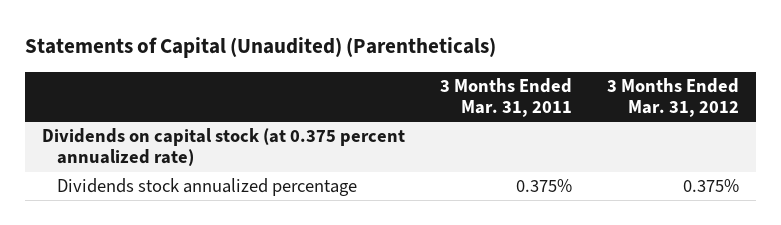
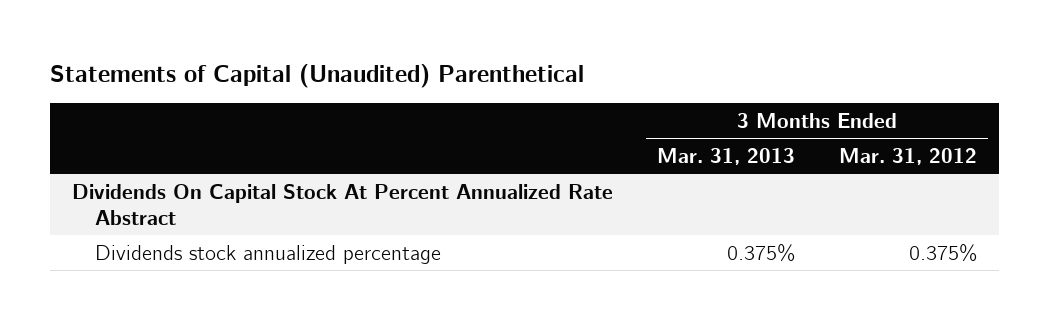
[24,37,496,59] Statements of Capital (Unaudited) (Parentheticals) -> [49,64,584,89] Statements of Capital (Unaudited) Parenthetical
[439,77,572,117] 3 Months Ended Mar. 31, 2011 -> none
none -> [657,148,796,166] Mar. 31, 2013
[42,128,406,167] Dividends on capital stock (at 0.375 percent annualized rate) -> [71,183,613,226] Dividends On Capital Stock At Percent Annualized Rate Abstract

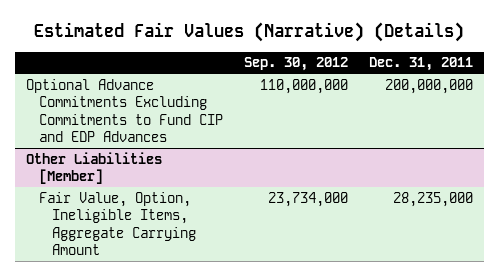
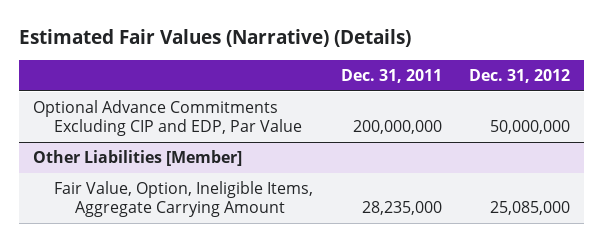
[244,57,349,72] Sep. 30, 2012 -> none
none -> [469,68,571,83] Dec. 31, 2012
[25,78,223,143] Optional Advance Commitments Excluding Commitments to Fund CIP and EDP Advances -> [32,100,302,136] Optional Advance Commitments Excluding CIP and EDP, Par Value

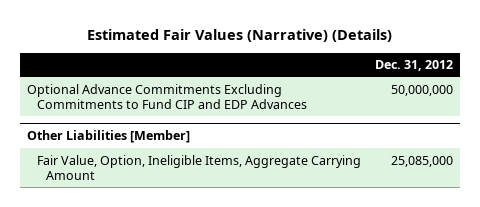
[340,68,442,83] Dec. 31, 2011 -> none
[32,100,302,136] Optional Advance Commitments Excluding CIP and EDP, Par Value -> [27,83,307,109] Optional Advance Commitments Excluding Commitments to Fund CIP and EDP Advances

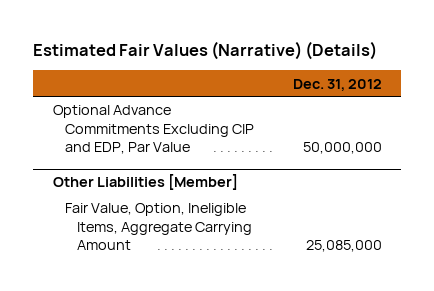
[27,83,307,109] Optional Advance Commitments Excluding Commitments to Fund CIP and EDP Advances -> [52,105,254,155] Optional Advance Commitments Excluding CIP and EDP, Par Value

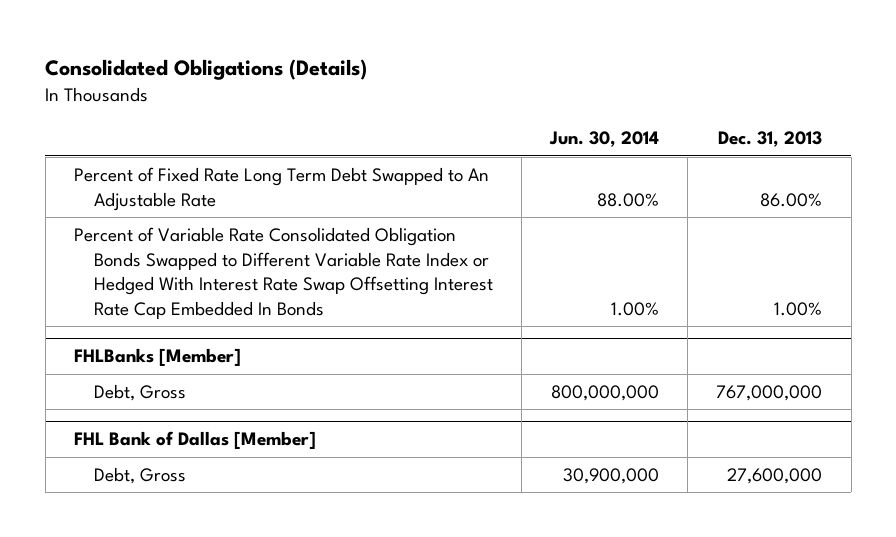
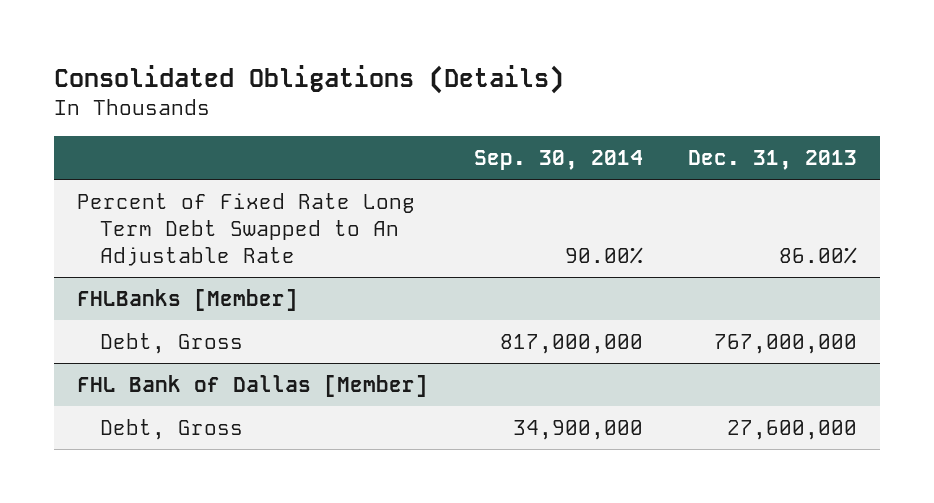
[549,131,660,148] Jun. 30, 2014 -> none
none -> [473,150,643,171] Sep. 30, 2014
[73,227,493,319] Percent of Variable Rate Consolidated Obligation Bonds Swapped to Different Variable Rate Index or Hedged With Interest Rate Swap Offsetting Interest Rate Cap Embedded In Bonds -> none

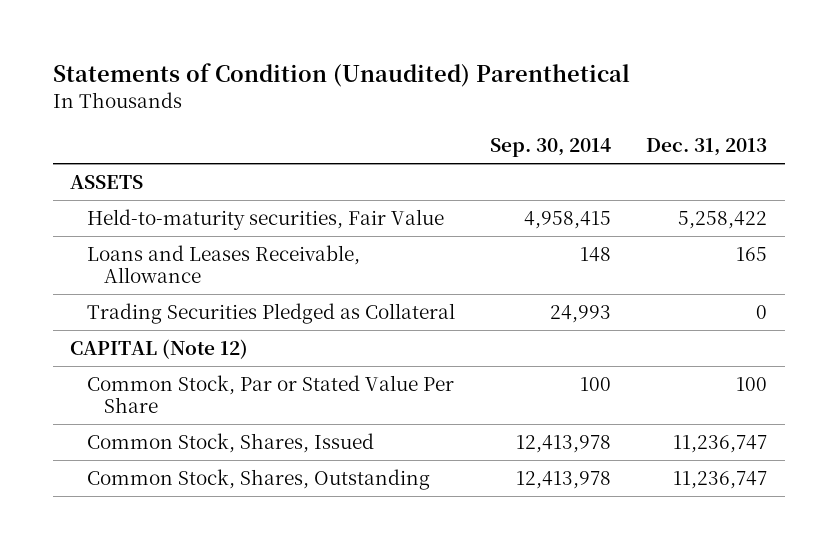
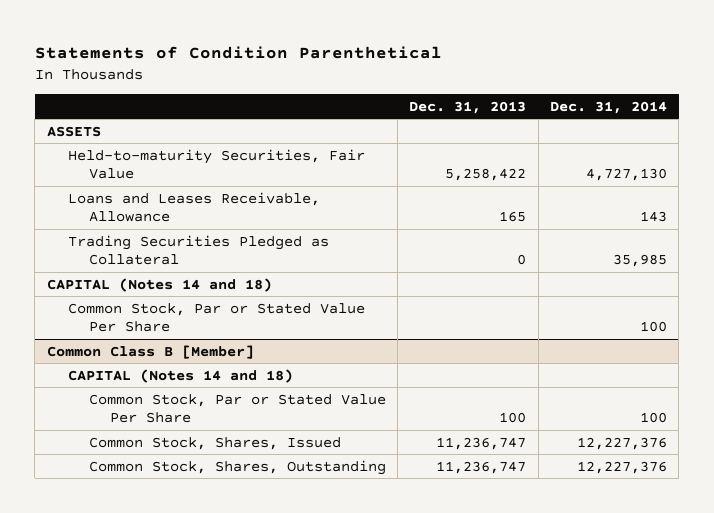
[52,63,630,88] Statements of Condition (Unaudited) Parenthetical -> [34,46,442,60] Statements of Condition Parenthetical
[490,138,612,158] Sep. 30, 2014 -> none
none -> [550,100,668,114] Dec. 31, 2014
[87,208,445,230] Held-to-maturity securities, Fair Value -> [67,148,365,180] Held-to-maturity Securities, Fair Value
[70,338,249,359] CAPITAL (Note 12) -> none
none -> [46,277,272,292] CAPITAL (Notes 14 and 18)
none -> [67,302,365,333] Common Stock, Par or Stated Value Per Share
none -> [46,344,254,359] Common Class B [Member]
none -> [67,368,293,383] CAPITAL (Notes 14 and 18)

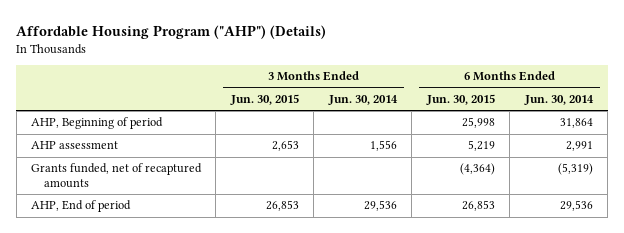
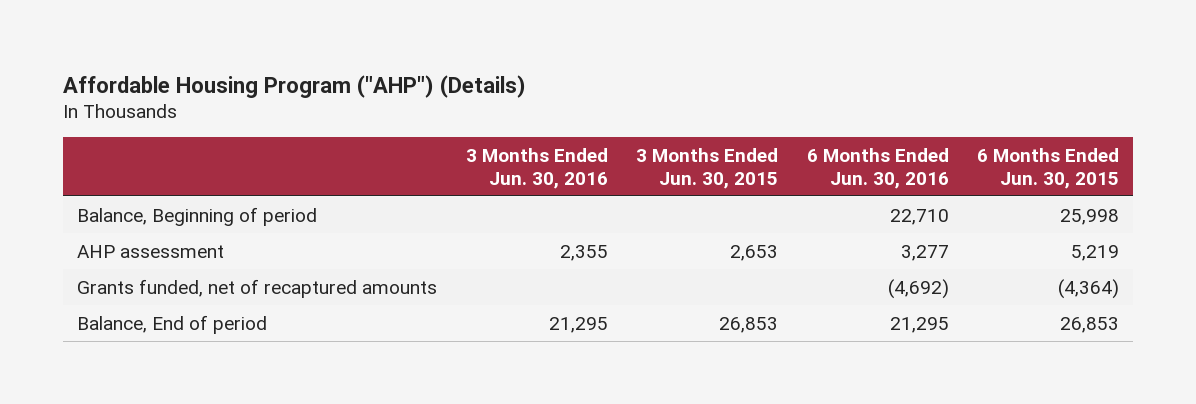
[327,94,398,105] Jun. 30, 2014 -> none
[523,94,594,105] Jun. 30, 2014 -> none
none -> [465,147,608,189] 3 Months Ended Jun. 30, 2016
none -> [806,147,949,189] 6 Months Ended Jun. 30, 2016
[31,117,164,130] AHP, Beginning of period -> [77,206,318,226] Balance, Beginning of period
[31,200,132,213] AHP, End of period -> [77,314,268,334] Balance, End of period

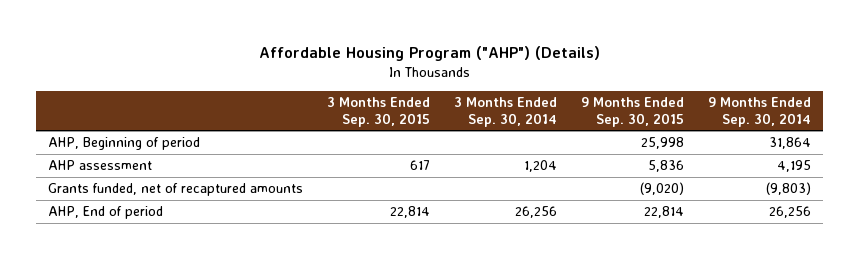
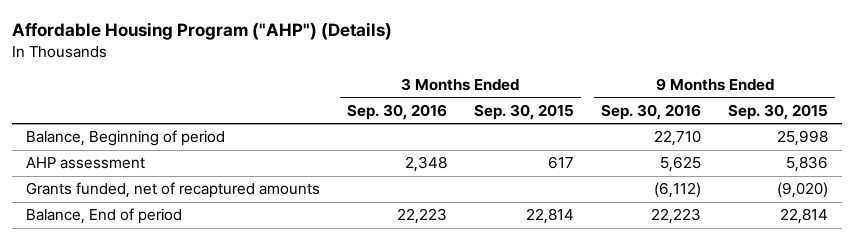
[454,97,558,127] 3 Months Ended Sep. 30, 2014 -> none
[708,97,812,127] 9 Months Ended Sep. 30, 2014 -> none
none -> [346,103,447,120] Sep. 30, 2016
none -> [601,103,702,120] Sep. 30, 2016
[48,137,201,151] AHP, Beginning of period -> [25,130,225,147] Balance, Beginning of period
[48,206,164,220] AHP, End of period -> [25,208,182,225] Balance, End of period

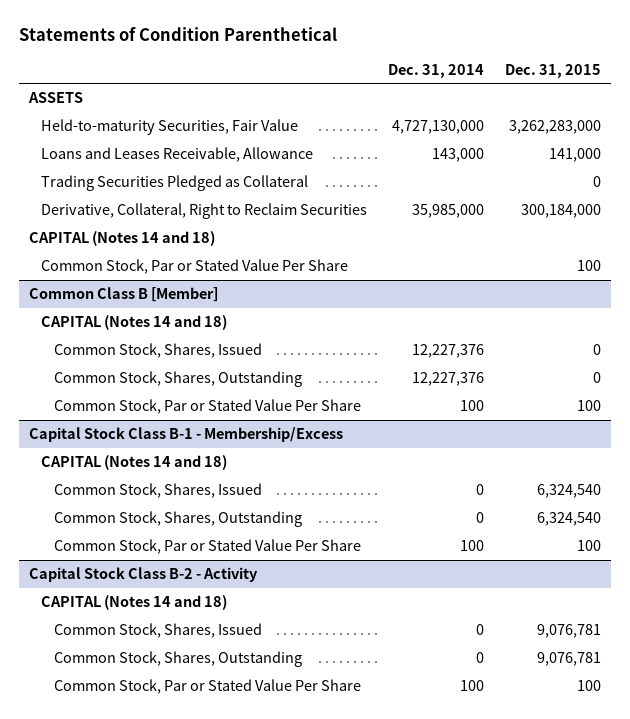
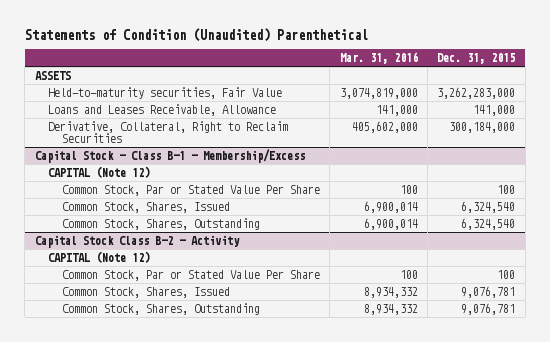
[19,27,338,42] Statements of Condition Parenthetical -> [24,27,368,42] Statements of Condition (Unaudited) Parenthetical
[388,63,485,78] Dec. 31, 2014 -> none
none -> [339,52,418,65] Mar. 31, 2016
[41,119,299,136] Held-to-maturity Securities, Fair Value -> [48,86,283,99] Held-to-maturity securities, Fair Value
[41,175,309,192] Trading Securities Pledged as Collateral -> none
[29,231,216,247] CAPITAL (Notes 14 and 18) -> none
[41,259,349,275] Common Stock, Par or Stated Value Per Share -> none
[29,287,219,303] Common Class B [Member] -> none
[41,315,228,331] CAPITAL (Notes 14 and 18) -> none
[53,343,262,359] Common Stock, Shares, Issued -> none
[53,371,302,388] Common Stock, Shares, Outstanding -> none
none -> [34,148,305,163] Capital Stock - Class B-1 - Membership/Excess
none -> [48,165,151,178] CAPITAL (Note 12)
[29,427,344,443] Capital Stock Class B-1 - Membership/Excess -> none
[41,455,228,471] CAPITAL (Notes 14 and 18) -> none
[53,539,361,555] Common Stock, Par or Stated Value Per Share -> none
[41,595,228,611] CAPITAL (Notes 14 and 18) -> none
none -> [48,250,151,263] CAPITAL (Note 12)
[53,679,361,695] Common Stock, Par or Stated Value Per Share -> [62,269,321,281] Common Stock, Par or Stated Value Per Share

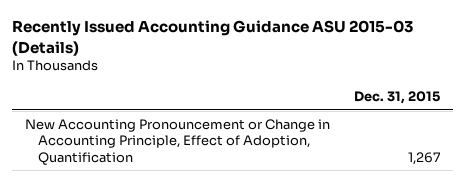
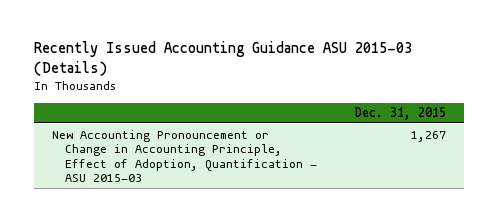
[24,118,330,165] New Accounting Pronouncement or Change in Accounting Principle, Effect of Adoption, Quantification -> [52,129,318,183] New Accounting Pronouncement or Change in Accounting Principle, Effect of Adoption, Quantification - ASU 2015-03

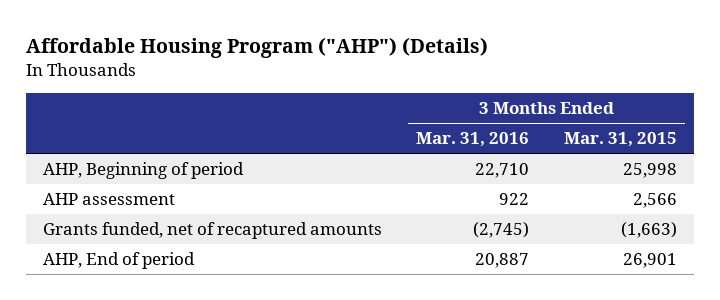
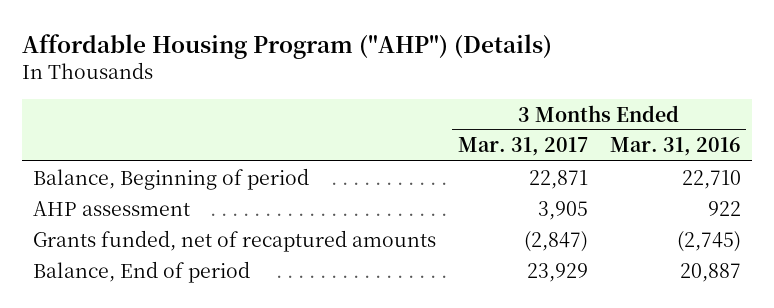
[563,132,677,148] Mar. 31, 2015 -> none
none -> [457,137,588,157] Mar. 31, 2017
[43,162,245,180] AHP, Beginning of period -> [33,167,310,190] Balance, Beginning of period
[43,252,196,270] AHP, End of period -> [33,260,251,283] Balance, End of period

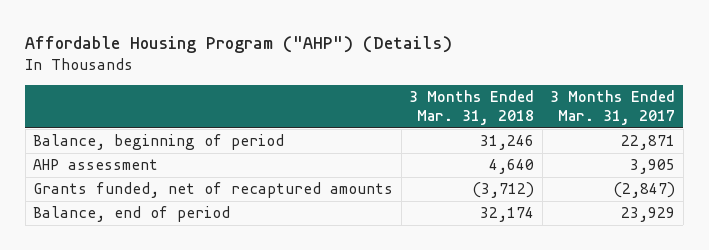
[609,137,741,157] Mar. 31, 2016 -> none
none -> [409,90,535,126] 3 Months Ended Mar. 31, 2018
[33,167,310,190] Balance, Beginning of period -> [33,134,285,151] Balance, beginning of period
[33,260,251,283] Balance, End of period -> [33,206,231,223] Balance, end of period

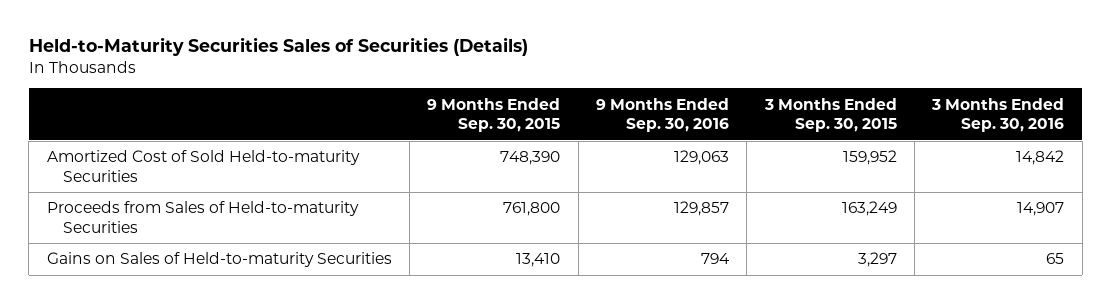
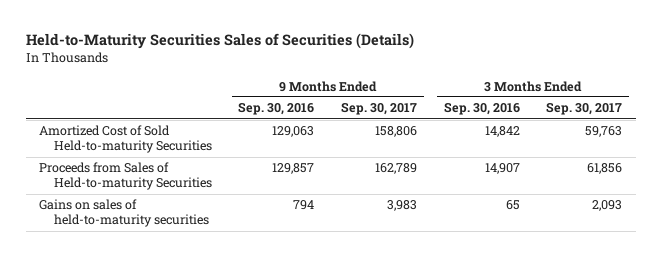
[427,97,561,133] 9 Months Ended Sep. 30, 2015 -> none
[763,97,897,133] 3 Months Ended Sep. 30, 2015 -> none
none -> [340,102,417,116] Sep. 30, 2017
none -> [546,102,623,116] Sep. 30, 2017
[46,252,392,268] Gains on Sales of Held-to-maturity Securities -> [39,199,209,228] Gains on sales of held-to-maturity securities

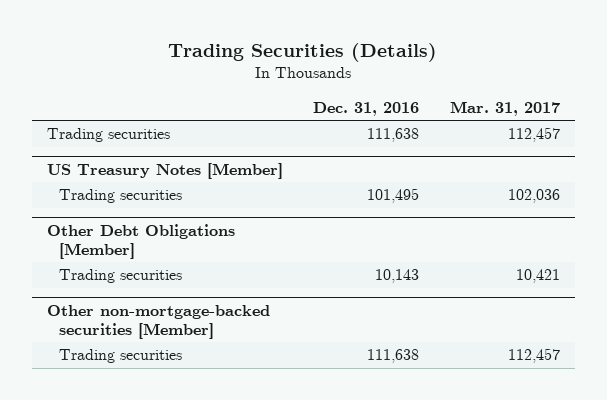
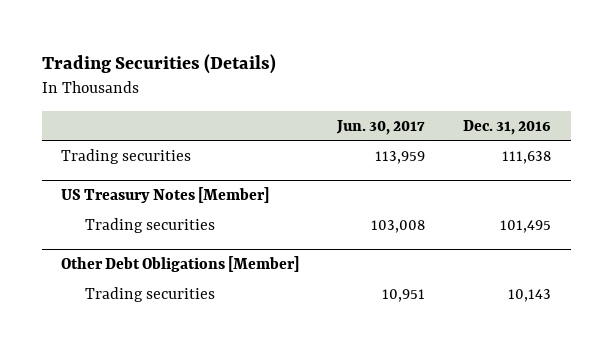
[449,100,560,116] Mar. 31, 2017 -> none
none -> [336,119,426,135] Jun. 30, 2017
[47,304,271,339] Other non-mortgage-backed securities [Member] -> none
[58,349,182,364] Trading securities -> none

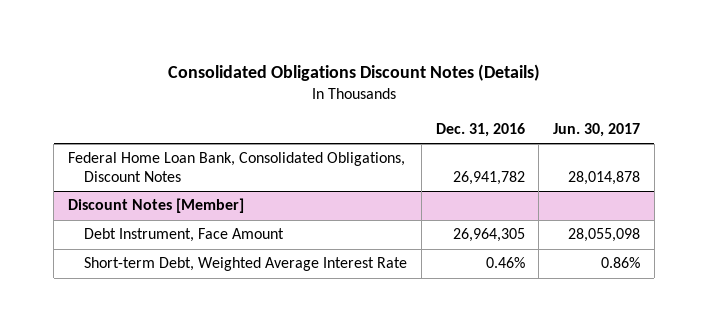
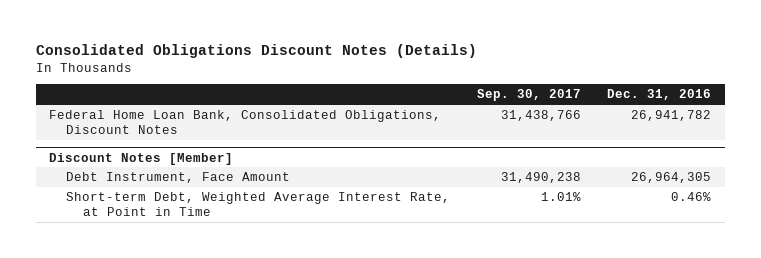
[552,123,640,138] Jun. 30, 2017 -> none
none -> [476,89,581,102] Sep. 30, 2017
[84,257,408,272] Short-term Debt, Weighted Average Interest Rate -> [66,191,451,217] Short-term Debt, Weighted Average Interest Rate, at Point in Time

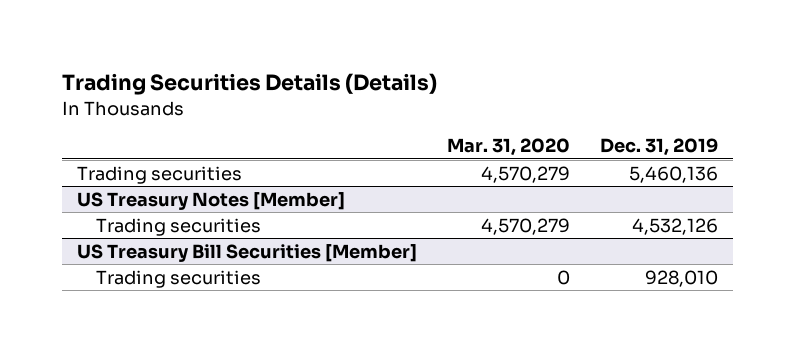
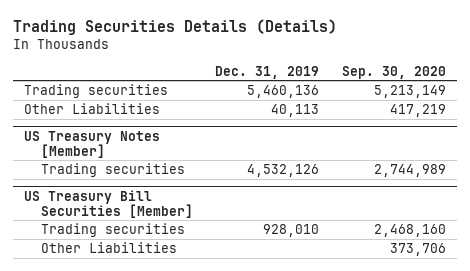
[446,138,570,157] Mar. 31, 2020 -> none
none -> [342,65,447,79] Sep. 30, 2020
none -> [24,102,161,114] Other Liabilities
none -> [40,241,177,253] Other Liabilities

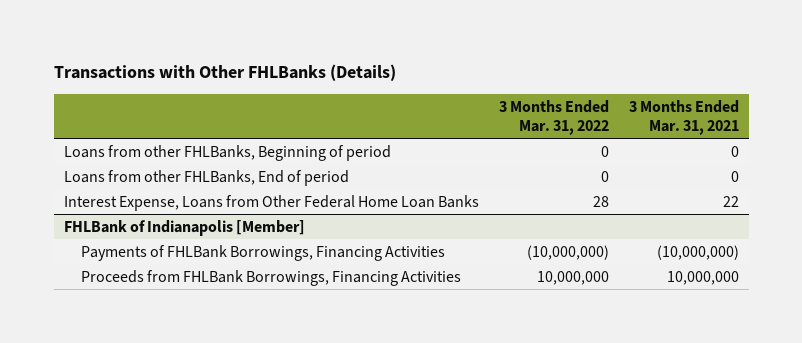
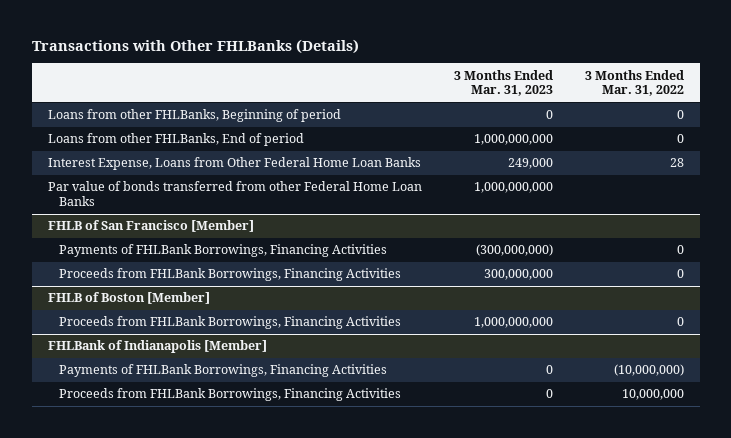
[628,99,739,135] 3 Months Ended Mar. 31, 2021 -> none
none -> [453,69,553,97] 3 Months Ended Mar. 31, 2023
none -> [47,181,422,207] Par value of bonds transferred from other Federal Home Loan Banks
none -> [47,220,254,233] FHLB of San Francisco [Member]
none -> [59,244,388,258] Payments of FHLBank Borrowings, Financing Activities
none -> [59,268,402,282] Proceeds from FHLBank Borrowings, Financing Activities
none -> [47,292,210,305] FHLB of Boston [Member]
none -> [59,316,402,330] Proceeds from FHLBank Borrowings, Financing Activities

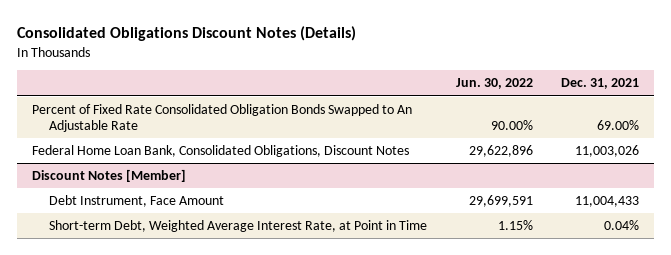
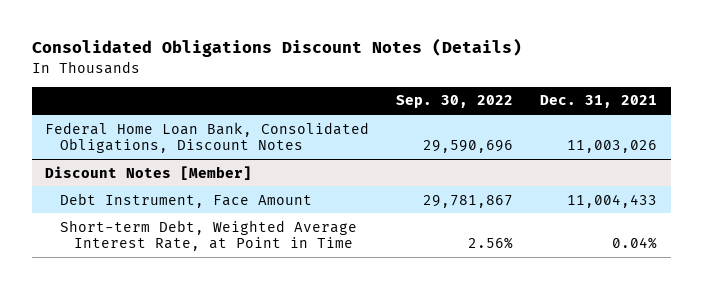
[455,78,533,90] Jun. 30, 2022 -> none
none -> [396,95,514,109] Sep. 30, 2022
[31,104,412,133] Percent of Fixed Rate Consolidated Obligation Bonds Swapped to An Adjustable Rate -> none

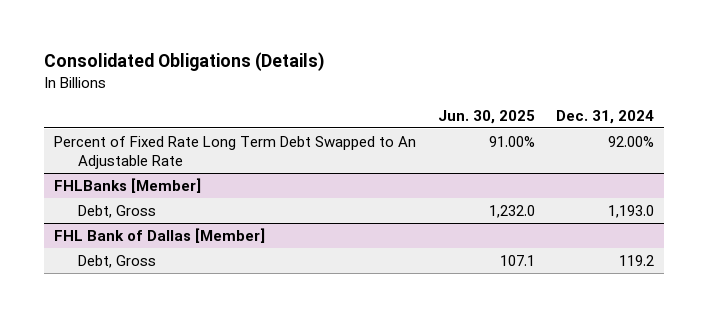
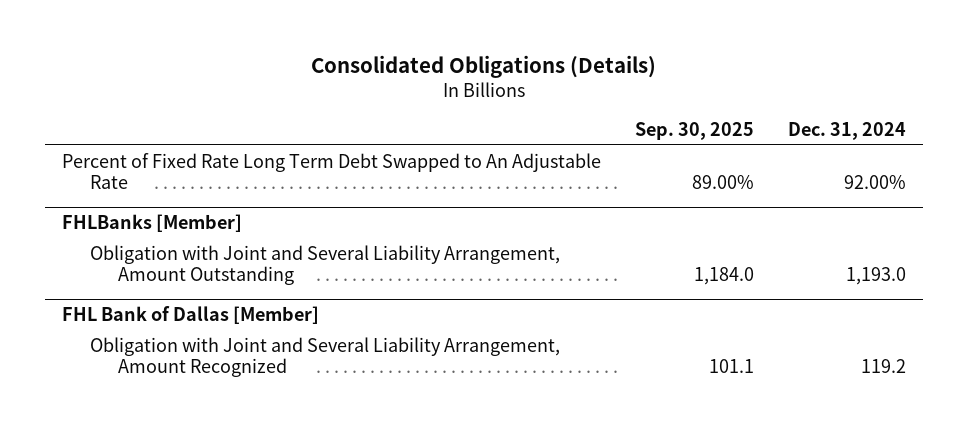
[437,109,535,124] Jun. 30, 2025 -> none
none -> [634,122,754,141] Sep. 30, 2025
[77,204,156,218] Debt, Gross -> [90,244,561,285] Obligation with Joint and Several Liability Arrangement, Amount Outstanding
[77,254,156,268] Debt, Gross -> [90,336,561,377] Obligation with Joint and Several Liability Arrangement, Amount Recognized

